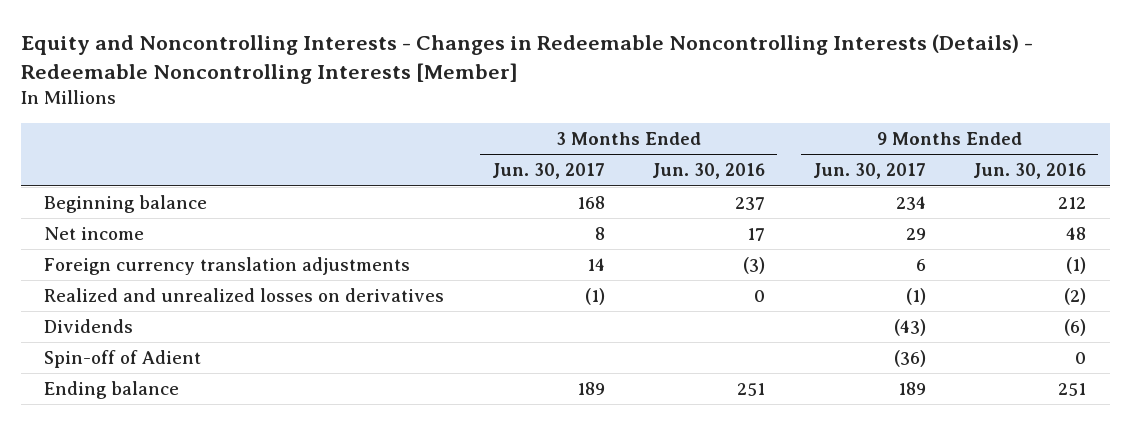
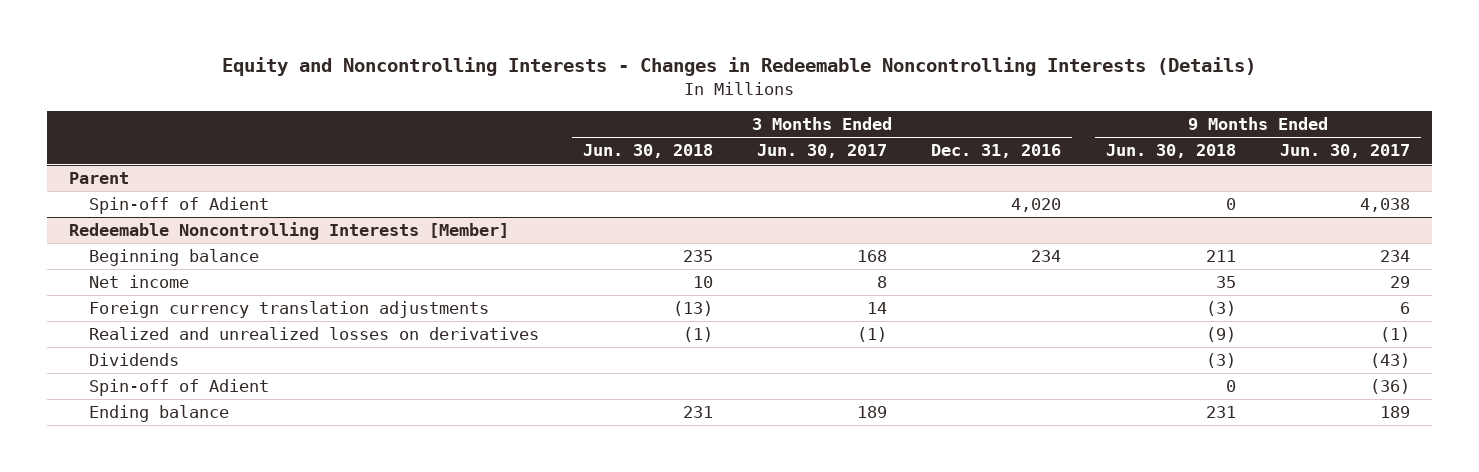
[20,33,1033,84] Equity and Noncontrolling Interests - Changes in Redeemable Noncontrolling Interests (Details) - Redeemable Noncontrolling Interests [Member] -> [222,57,1257,77] Equity and Noncontrolling Interests - Changes in Redeemable Noncontrolling Interests (Details)
[652,163,766,180] Jun. 30, 2016 -> none
[973,163,1087,180] Jun. 30, 2016 -> none
none -> [583,144,714,159] Jun. 30, 2018
none -> [931,144,1062,159] Dec. 31, 2016
none -> [1105,144,1236,159] Jun. 30, 2018
none -> [68,172,129,185] Parent
none -> [89,197,270,215] Spin-off of Adient
none -> [68,222,509,241] Redeemable Noncontrolling Interests [Member]

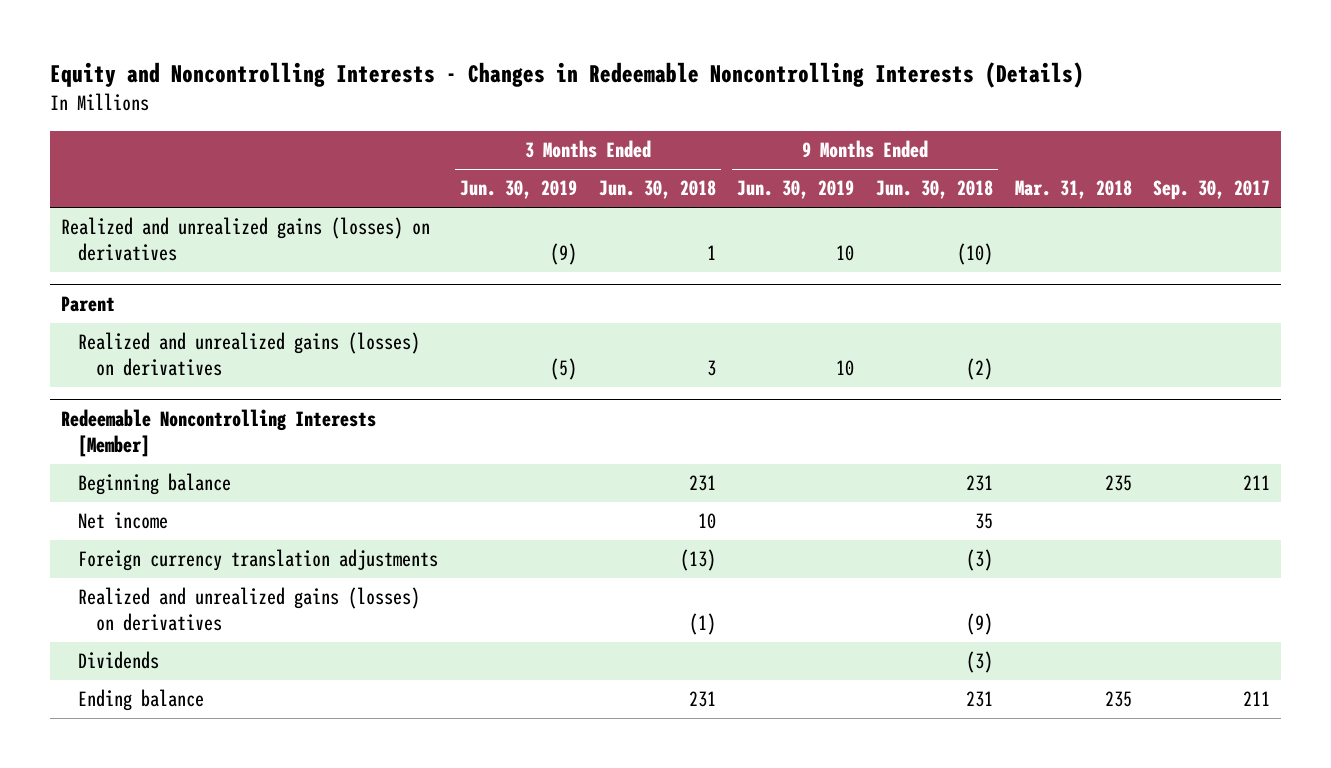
[757,144,888,159] Jun. 30, 2017 -> none
[931,144,1062,159] Dec. 31, 2016 -> none
[1279,144,1410,159] Jun. 30, 2017 -> none
none -> [460,180,578,200] Jun. 30, 2019
none -> [737,180,855,200] Jun. 30, 2019
none -> [1014,180,1132,200] Mar. 31, 2018
none -> [1153,180,1271,201] Sep. 30, 2017
none -> [61,217,431,262] Realized and unrealized gains (losses) on derivatives
[89,197,270,215] Spin-off of Adient -> none
none -> [78,332,421,377] Realized and unrealized gains (losses) on derivatives
[683,250,714,263] 235 -> [688,475,716,492] 231
[1205,250,1236,263] 211 -> [966,475,994,492] 231
[89,327,540,341] Realized and unrealized losses on derivatives -> [78,587,421,632] Realized and unrealized gains (losses) on derivatives
[89,379,270,397] Spin-off of Adient -> none

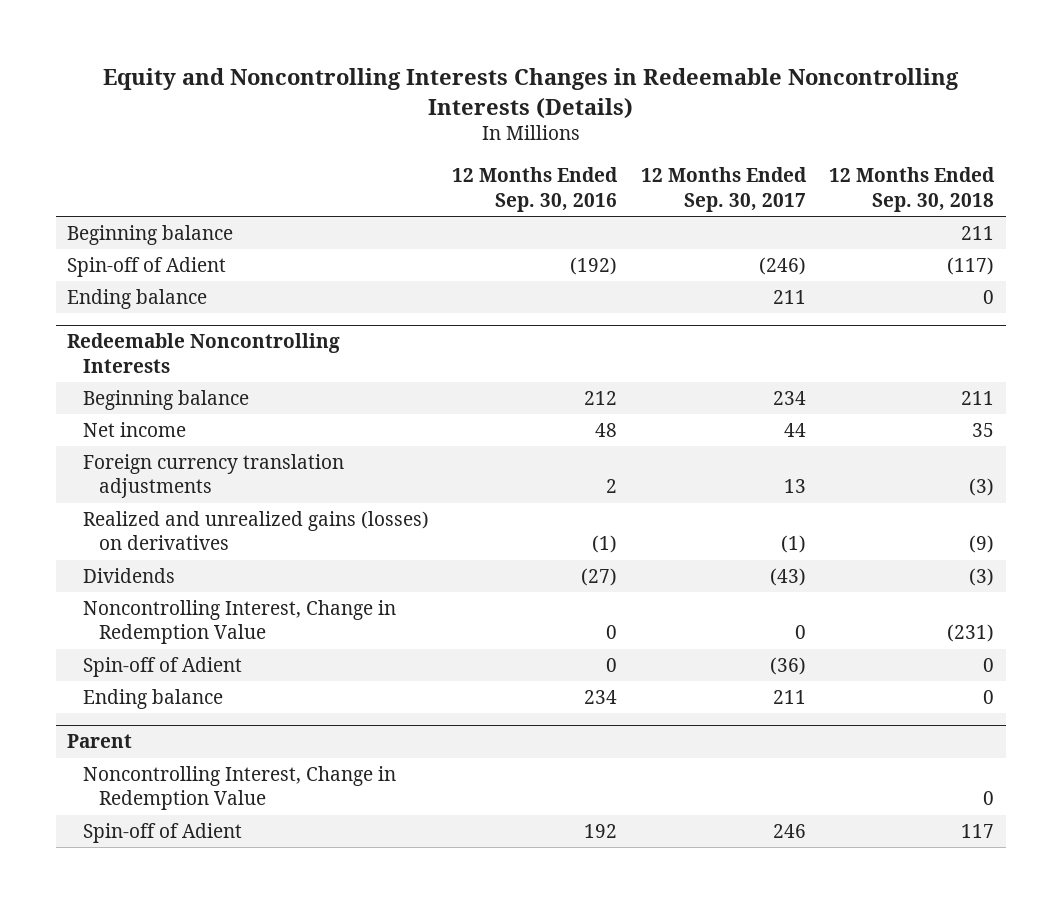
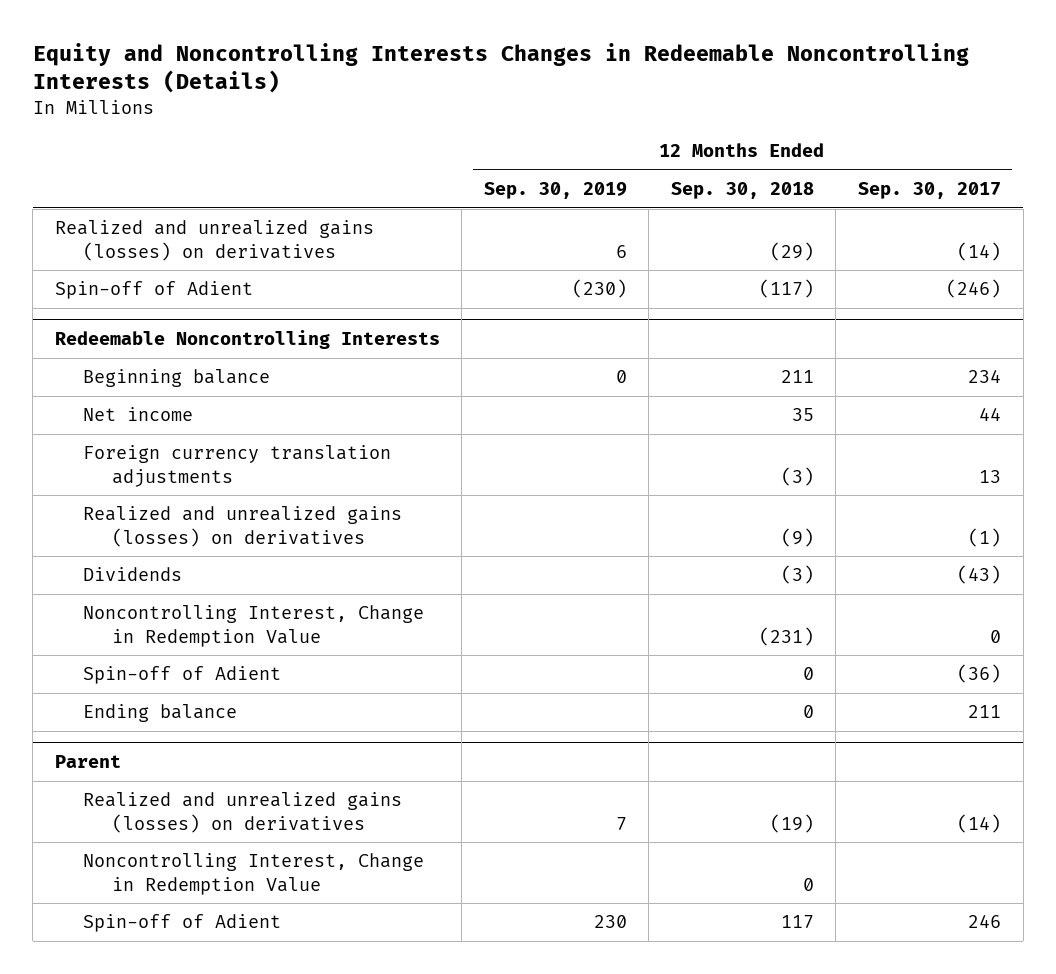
[452,167,619,212] 12 Months Ended Sep. 30, 2016 -> none
none -> [483,182,627,200] Sep. 30, 2019
[67,225,234,246] Beginning balance -> none
none -> [54,220,374,261] Realized and unrealized gains (losses) on derivatives
[67,289,208,310] Ending balance -> none
none -> [83,792,403,833] Realized and unrealized gains (losses) on derivatives

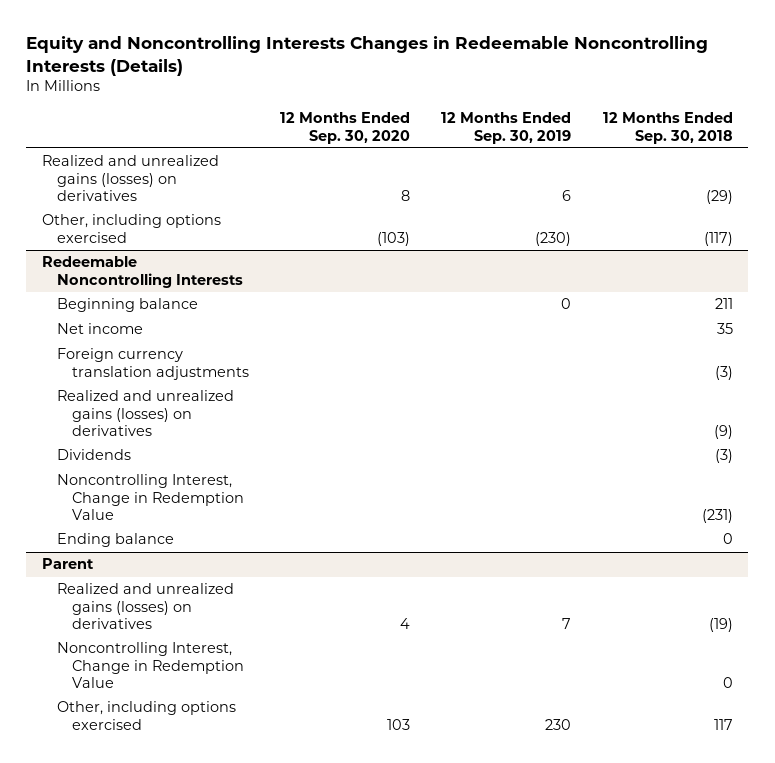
[858,182,1002,200] Sep. 30, 2017 -> none
none -> [280,112,411,144] 12 Months Ended Sep. 30, 2020
[54,281,253,300] Spin-off of Adient -> [41,214,221,243] Other, including options exercised
[83,666,282,685] Spin-off of Adient -> none
[83,914,282,933] Spin-off of Adient -> [56,701,236,730] Other, including options exercised

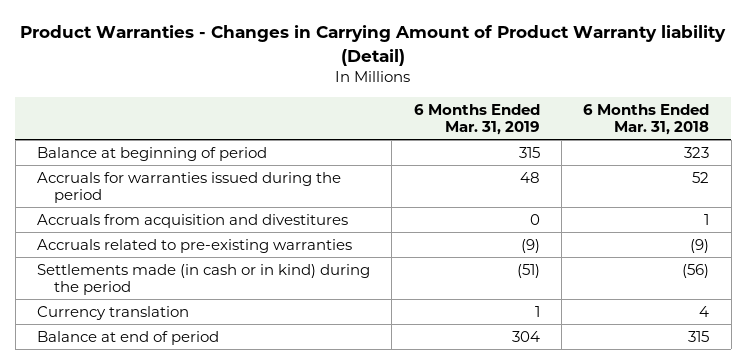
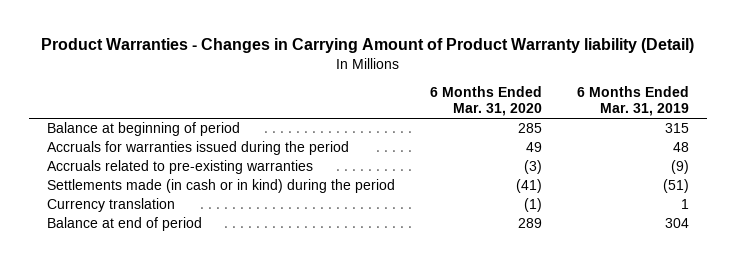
[583,103,710,135] 6 Months Ended Mar. 31, 2018 -> none
none -> [430,86,543,117] 6 Months Ended Mar. 31, 2020
[37,213,349,228] Accruals from acquisition and divestitures -> none

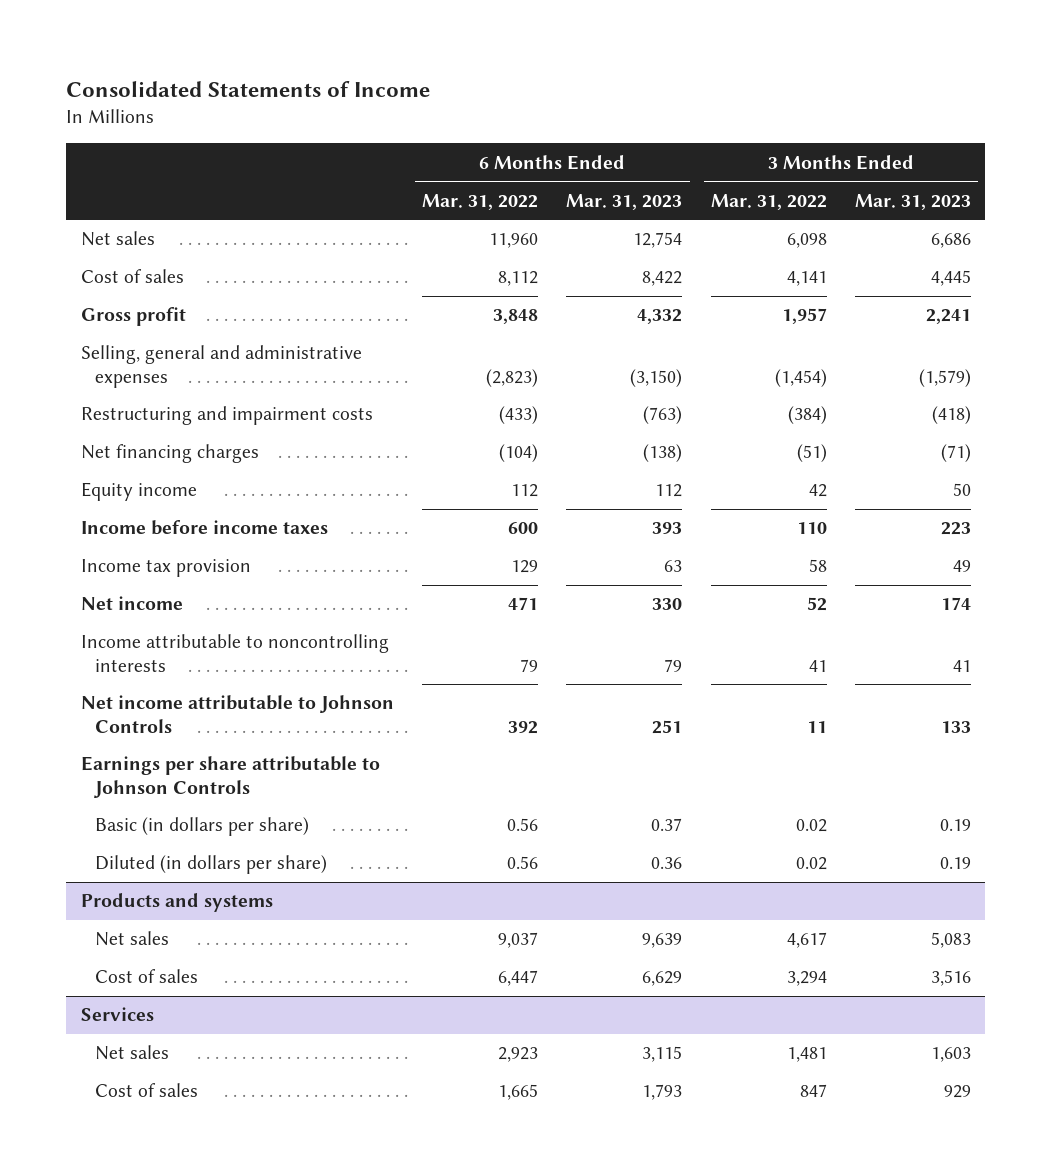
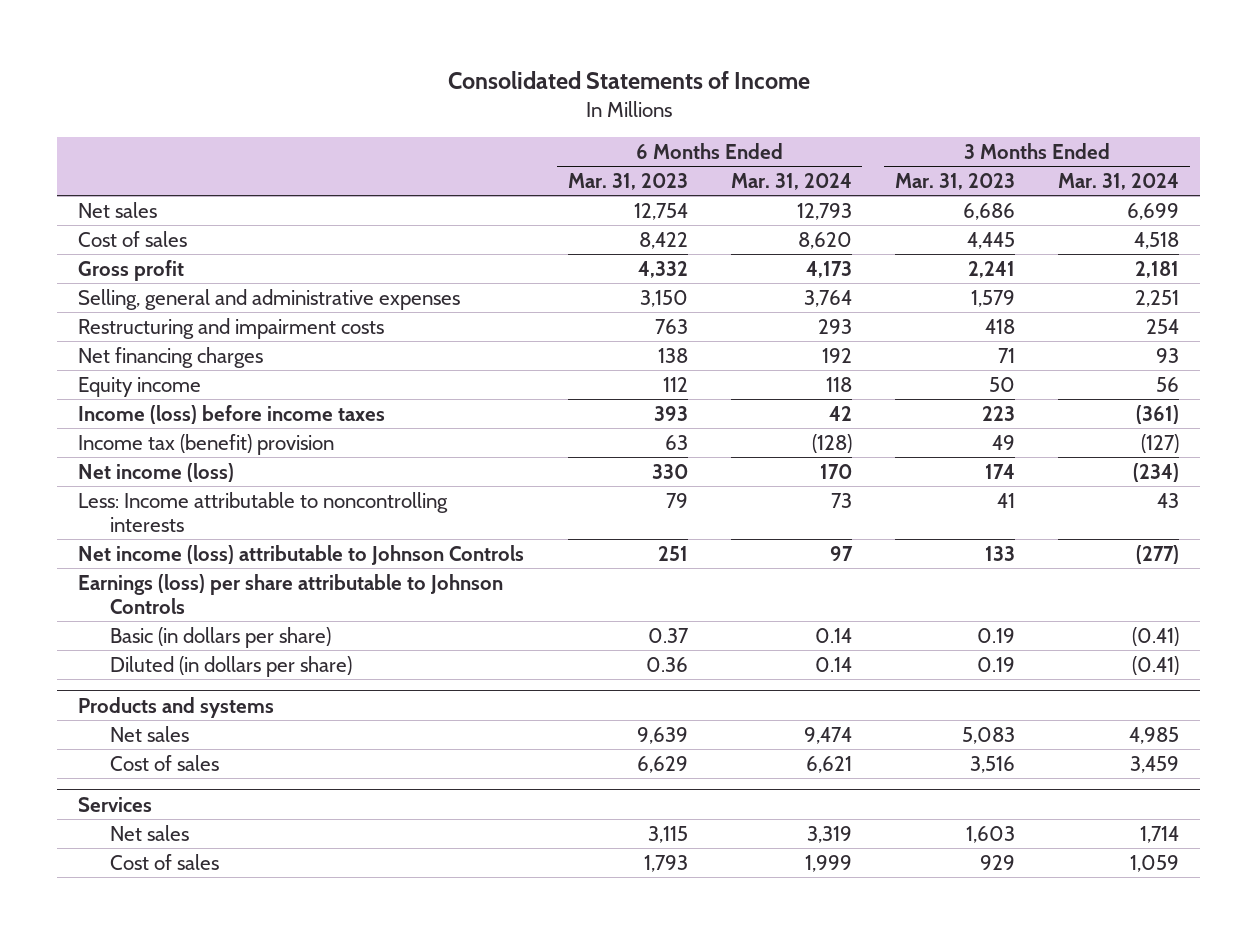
[421,193,538,210] Mar. 31, 2022 -> none
[710,193,827,210] Mar. 31, 2022 -> none
none -> [730,172,852,190] Mar. 31, 2024
none -> [1057,172,1179,190] Mar. 31, 2024
[630,368,683,387] (3,150) -> [639,289,688,307] 3,150
[919,368,972,387] (1,579) -> [970,289,1015,307] 1,579
[643,406,683,425] (763) -> [654,318,688,334] 763
[932,406,972,425] (418) -> [984,318,1015,334] 418
[643,444,683,463] (138) -> [657,347,688,363] 138
[941,444,972,463] (71) -> [997,347,1015,363] 71
[80,520,328,536] Income before income taxes -> [78,404,386,424] Income (loss) before income taxes
[80,559,251,578] Income tax provision -> [78,433,335,455] Income tax (benefit) provision
[80,596,183,611] Net income -> [78,462,235,482] Net income (loss)
[80,634,389,672] Income attributable to noncontrolling interests -> [78,491,449,532] Less: Income attributable to noncontrolling interests
[80,695,394,733] Net income attributable to Johnson Controls -> [78,544,525,565] Net income (loss) attributable to Johnson Controls
[80,756,380,798] Earnings per share attributable to Johnson Controls -> [78,573,504,614] Earnings (loss) per share attributable to Johnson Controls

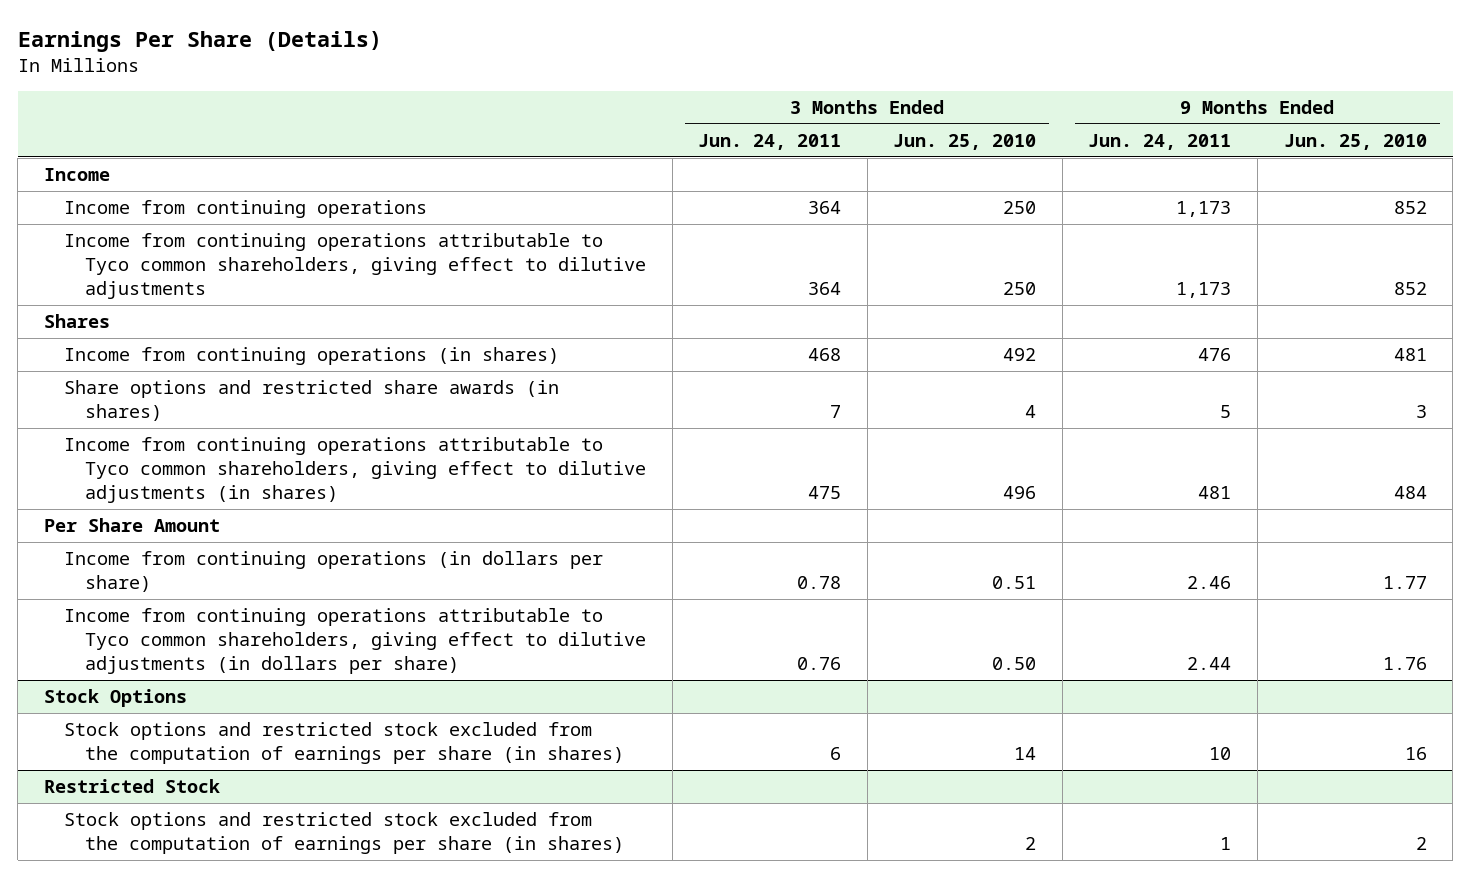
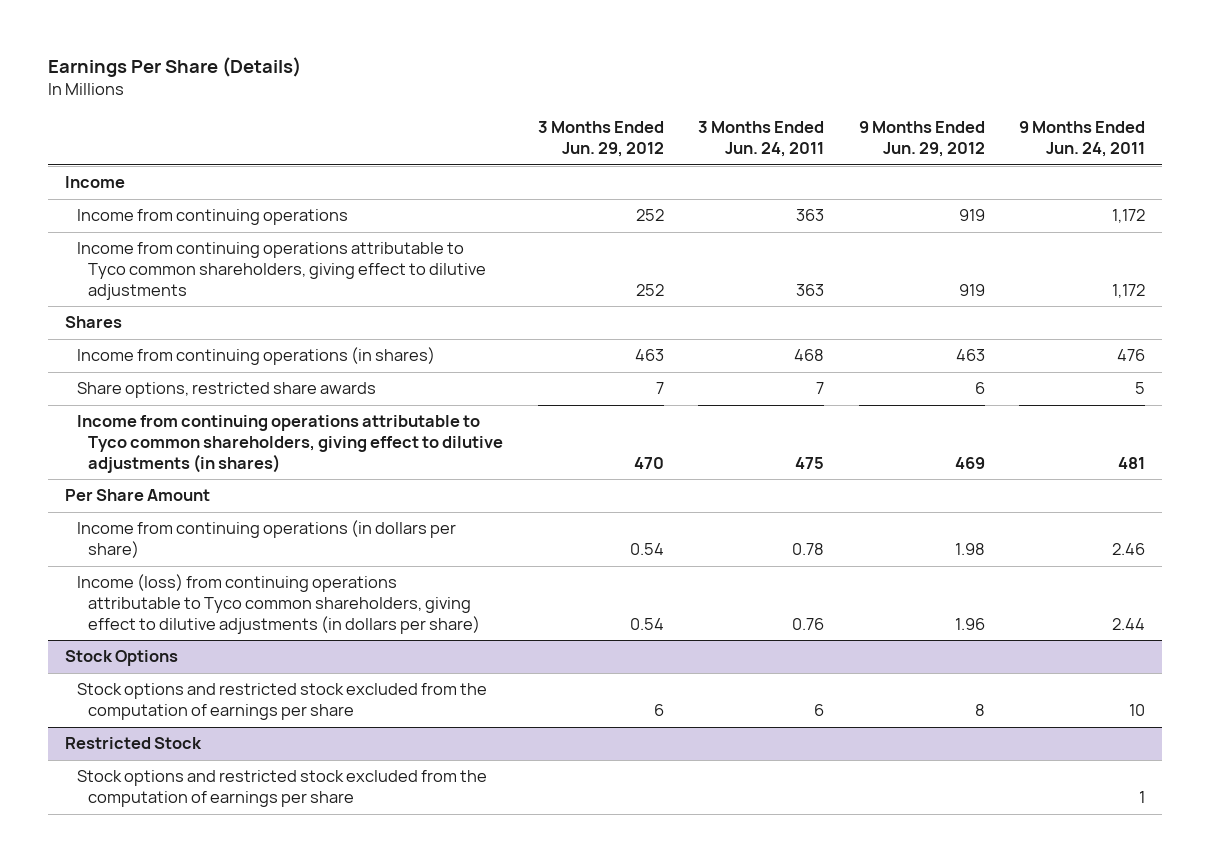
[893,134,1037,151] Jun. 25, 2010 -> none
[1283,134,1427,151] Jun. 25, 2010 -> none
none -> [537,121,664,158] 3 Months Ended Jun. 29, 2012
none -> [858,121,985,158] 9 Months Ended Jun. 29, 2012
[808,201,842,215] 364 -> [796,209,825,222] 363
[1176,201,1232,218] 1,173 -> [1111,209,1145,224] 1,172
[808,282,842,296] 364 -> [796,283,825,296] 363
[1176,282,1232,299] 1,173 -> [1111,283,1145,298] 1,172
[64,380,560,422] Share options and restricted share awards (in shares) -> [76,382,376,399] Share options, restricted share awards
[64,608,646,675] Income from continuing operations attributable to Tyco common shareholders, giving effect to dilutive adjustments (in dollars per share) -> [76,574,481,634] Income (loss) from continuing operations attributable to Tyco common shareholders, giving effect to dilutive adjustments (in dollars per share)
[64,722,624,765] Stock options and restricted stock excluded from the computation of earnings per share (in shares) -> [76,683,487,721] Stock options and restricted stock excluded from the computation of earnings per share
[64,812,624,855] Stock options and restricted stock excluded from the computation of earnings per share (in shares) -> [76,770,487,808] Stock options and restricted stock excluded from the computation of earnings per share

